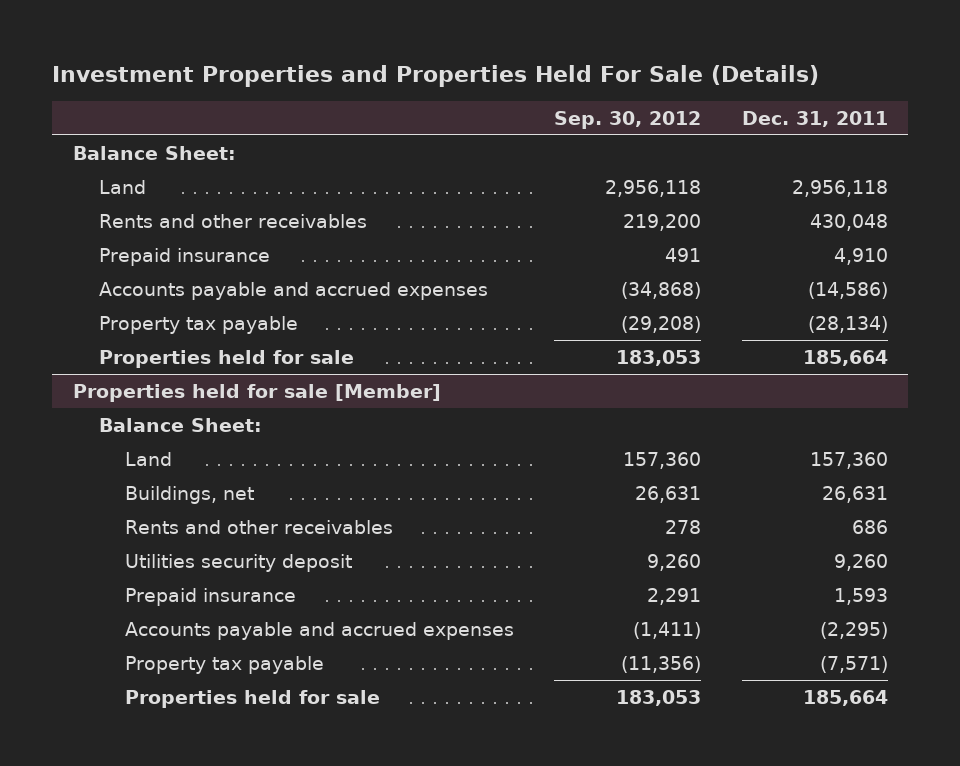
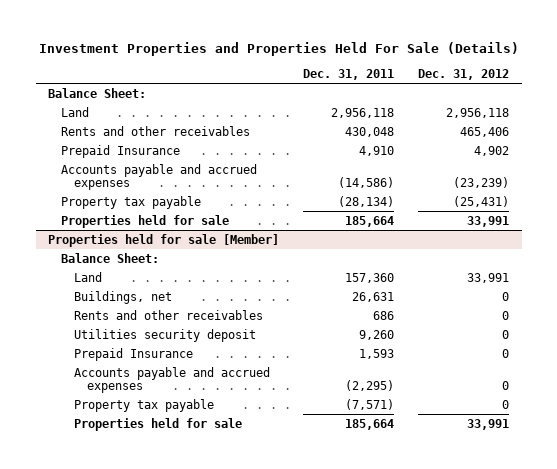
[554,110,702,129] Sep. 30, 2012 -> none
none -> [418,68,510,80] Dec. 31, 2012
[98,247,270,266] Prepaid insurance -> [60,144,180,158] Prepaid Insurance
[124,587,296,606] Prepaid insurance -> [73,347,193,361] Prepaid Insurance

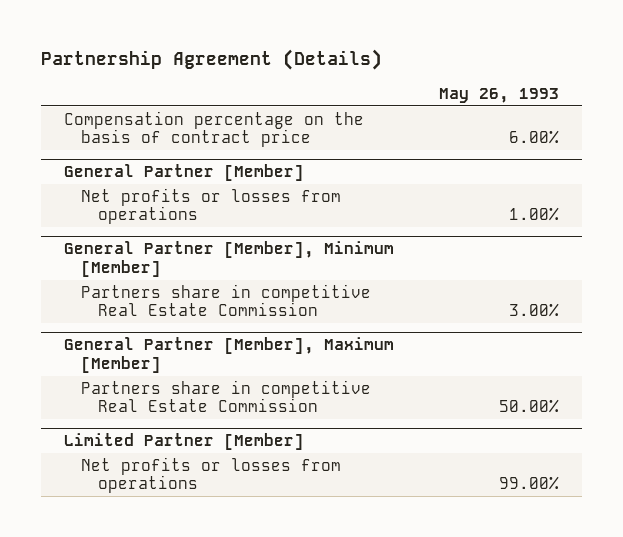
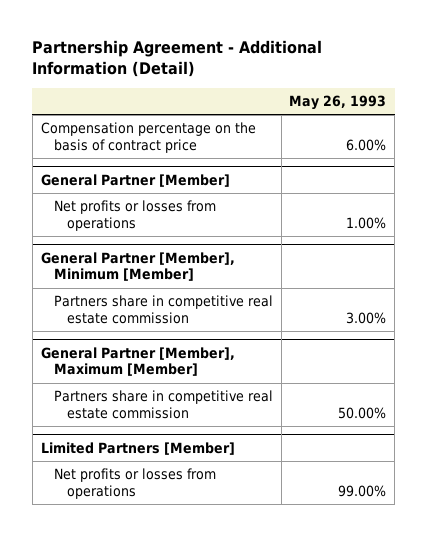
[41,49,383,71] Partnership Agreement (Details) -> [32,40,323,78] Partnership Agreement - Additional Information (Detail)
[80,283,371,317] Partners share in competitive Real Estate Commission -> [53,295,273,325] Partners share in competitive real estate commission
[80,379,371,413] Partners share in competitive Real Estate Commission -> [53,390,273,420] Partners share in competitive real estate commission
[63,433,304,451] Limited Partner [Member] -> [40,441,235,455] Limited Partners [Member]

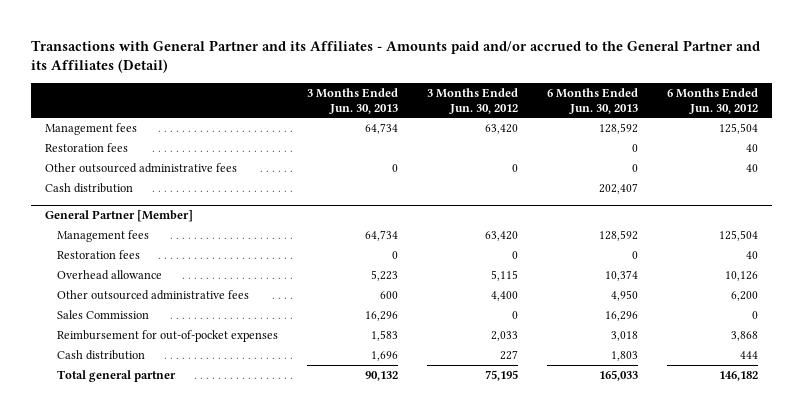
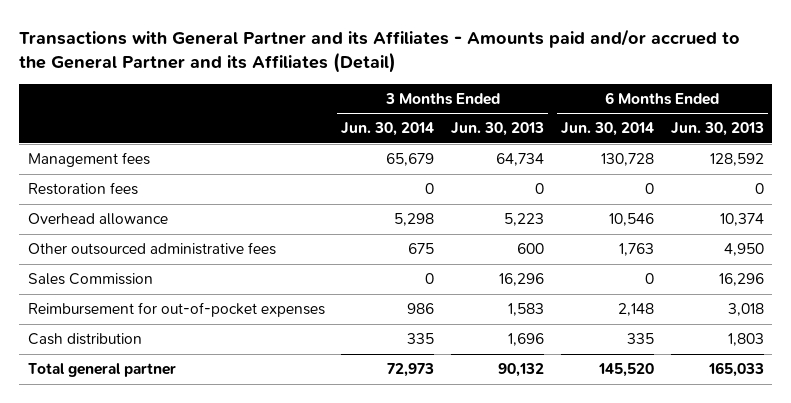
[426,88,518,114] 3 Months Ended Jun. 30, 2012 -> none
[666,88,758,114] 6 Months Ended Jun. 30, 2012 -> none
none -> [341,122,435,137] Jun. 30, 2014
none -> [560,122,654,137] Jun. 30, 2014
[45,142,129,152] Restoration fees -> none
[45,162,238,173] Other outsourced administrative fees -> none
[45,182,134,193] Cash distribution -> none
[45,210,194,223] General Partner [Member] -> none
[57,229,150,242] Management fees -> none

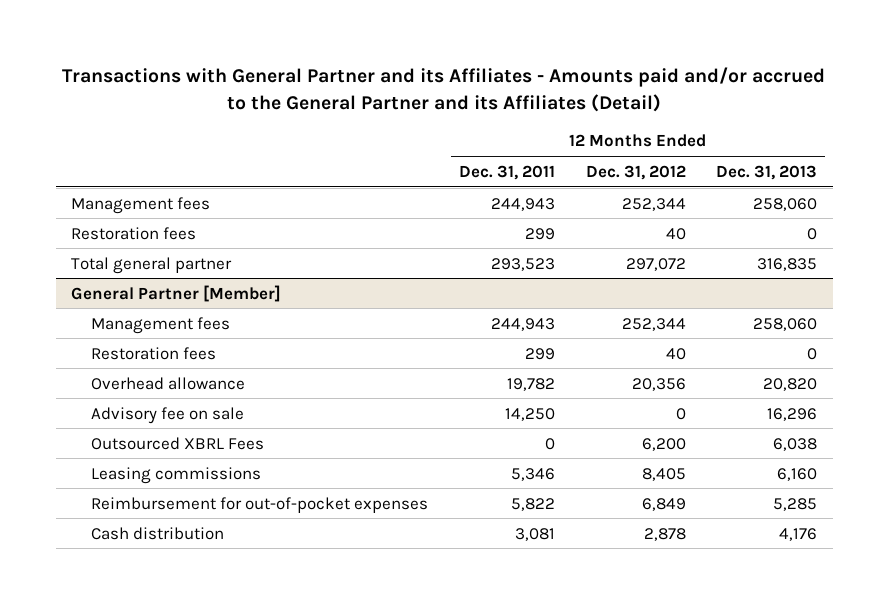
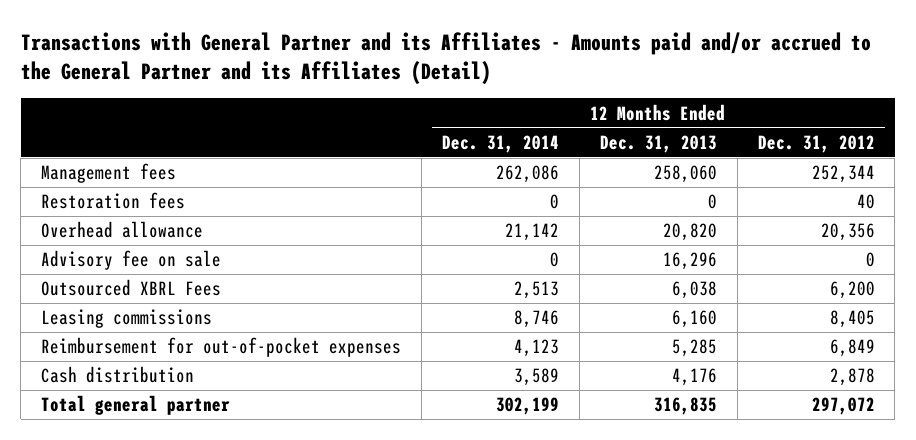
[458,164,555,180] Dec. 31, 2011 -> none
none -> [441,134,559,153] Dec. 31, 2014
[71,284,282,302] General Partner [Member] -> none
[90,316,230,334] Management fees -> none
[90,346,216,360] Restoration fees -> none
[71,256,233,274] Total general partner -> [41,395,231,416] Total general partner

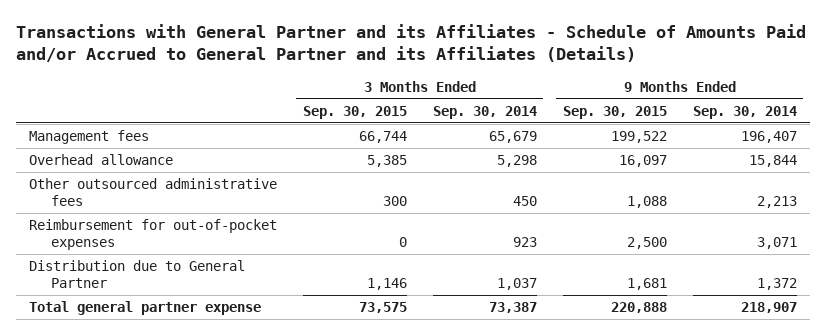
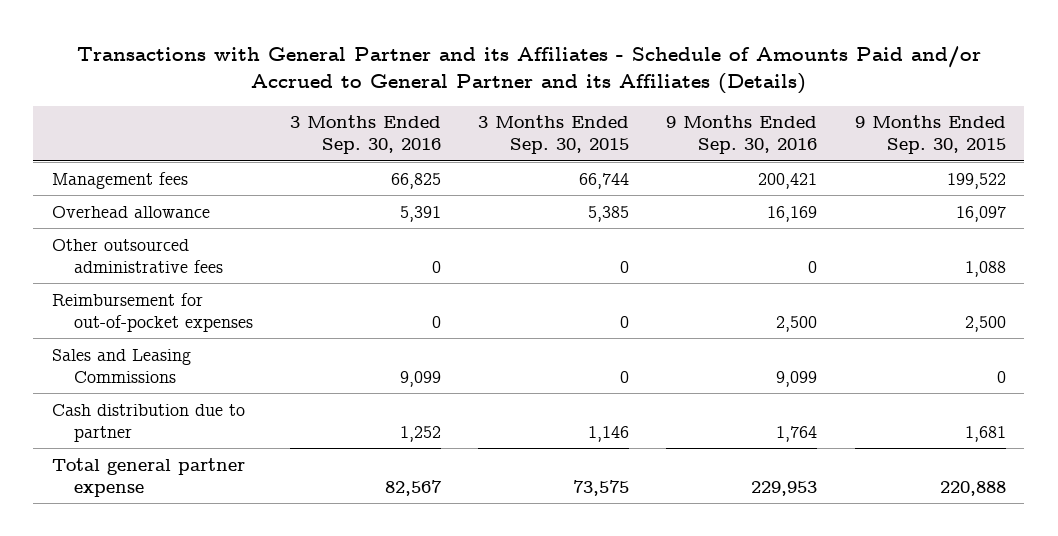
[432,105,537,119] Sep. 30, 2014 -> none
[692,105,797,119] Sep. 30, 2014 -> none
none -> [289,115,441,155] 3 Months Ended Sep. 30, 2016
none -> [666,115,818,155] 9 Months Ended Sep. 30, 2016
[382,195,407,206] 300 -> [620,260,630,273] 0
none -> [52,348,192,383] Sales and Leasing Commissions
[29,260,246,288] Distribution due to General Partner -> [52,403,246,442] Cash distribution due to partner

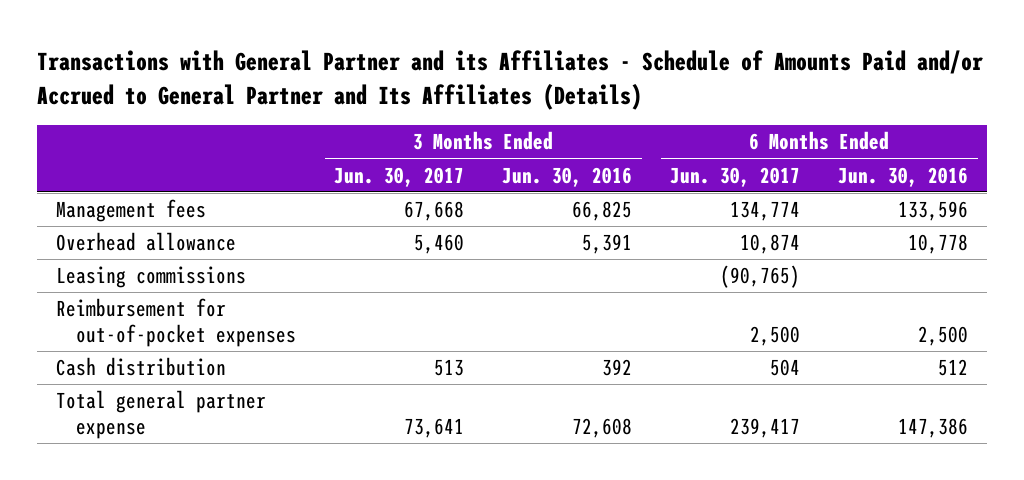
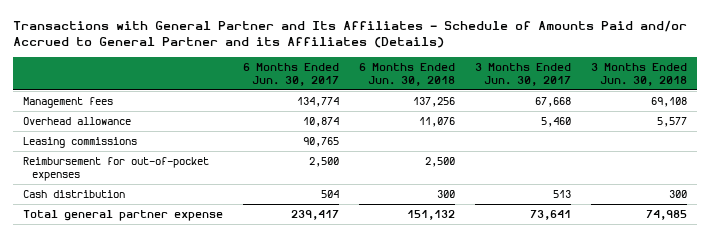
[37,50,984,110] Transactions with General Partner and its Affiliates - Schedule of Amounts Paid and/or Accrued to General Partner and Its Affiliates (Details) -> [13,19,688,49] Transactions with General Partner and Its Affiliates - Schedule of Amounts Paid and/or Accrued to General Partner and its Affiliates (Details)
[502,166,633,187] Jun. 30, 2016 -> none
[838,166,969,187] Jun. 30, 2016 -> none
none -> [359,62,456,86] 6 Months Ended Jun. 30, 2018
none -> [591,62,688,86] 3 Months Ended Jun. 30, 2018
[720,265,801,289] (90,765) -> [303,137,340,148] 90,765

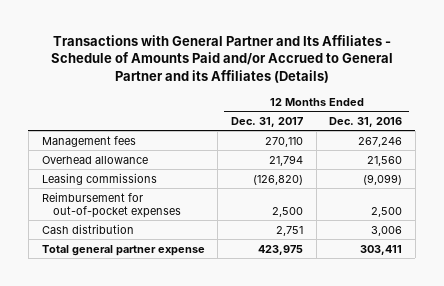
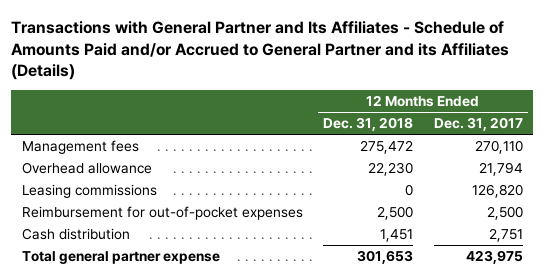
[329,116,403,127] Dec. 31, 2016 -> none
none -> [323,117,414,132] Dec. 31, 2018
[252,174,303,185] (126,820) -> [471,183,523,198] 126,820

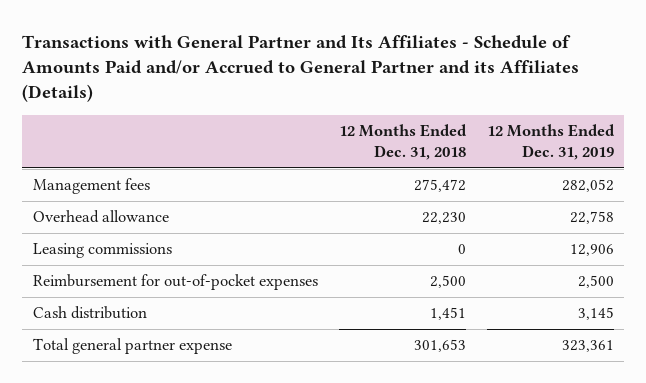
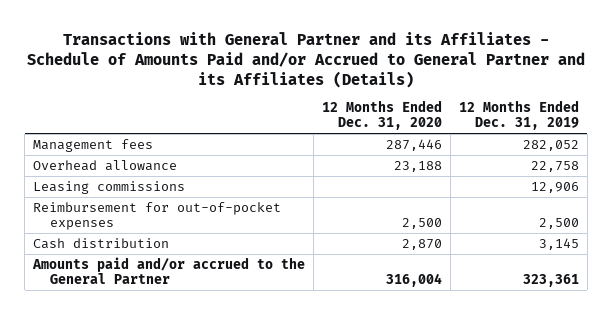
[22,34,580,103] Transactions with General Partner and Its Affiliates - Schedule of Amounts Paid and/or Accrued to General Partner and its Affiliates (Details) -> [27,31,586,88] Transactions with General Partner and its Affiliates - Schedule of Amounts Paid and/or Accrued to General Partner and its Affiliates (Details)
[338,123,467,161] 12 Months Ended Dec. 31, 2018 -> none
none -> [322,100,443,131] 12 Months Ended Dec. 31, 2020
[32,338,232,355] Total general partner expense -> [32,256,306,284] Amounts paid and/or accrued to the General Partner

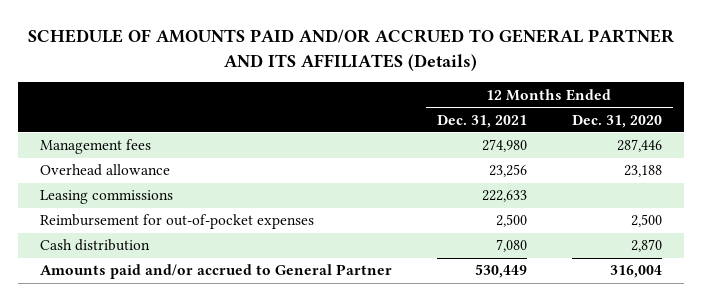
[27,31,586,88] Transactions with General Partner and its Affiliates - Schedule of Amounts Paid and/or Accrued to General Partner and its Affiliates (Details) -> [28,29,675,71] SCHEDULE OF AMOUNTS PAID AND/OR ACCRUED TO GENERAL PARTNER AND ITS AFFILIATES (Details)
[459,100,580,131] 12 Months Ended Dec. 31, 2019 -> none
none -> [437,114,528,128] Dec. 31, 2021
[32,256,306,284] Amounts paid and/or accrued to the General Partner -> [40,264,393,280] Amounts paid and/or accrued to General Partner

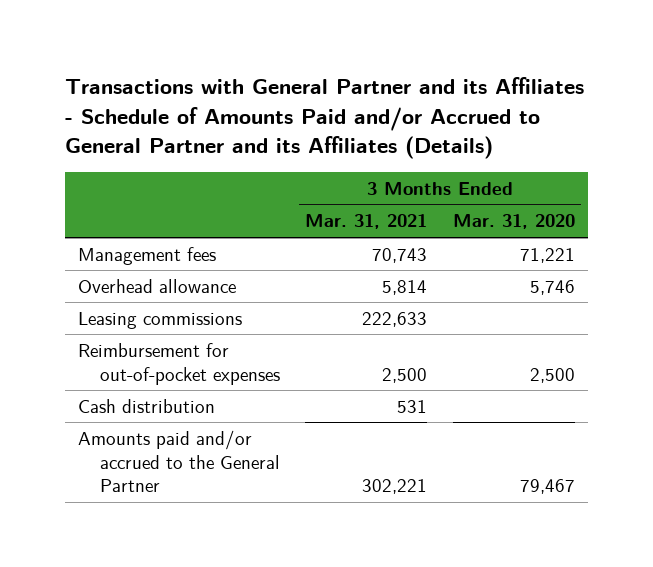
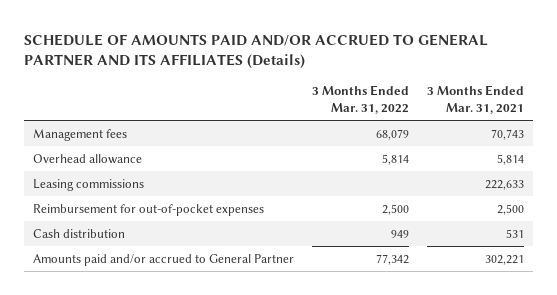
[65,77,585,160] Transactions with General Partner and its Affiliates - Schedule of Amounts Paid and/or Accrued to General Partner and its Affiliates (Details) -> [24,33,489,70] SCHEDULE OF AMOUNTS PAID AND/OR ACCRUED TO GENERAL PARTNER AND ITS AFFILIATES (Details)
[452,214,575,230] Mar. 31, 2020 -> none
none -> [312,85,410,115] 3 Months Ended Mar. 31, 2022
[77,429,280,493] Amounts paid and/or accrued to the General Partner -> [33,253,295,266] Amounts paid and/or accrued to General Partner

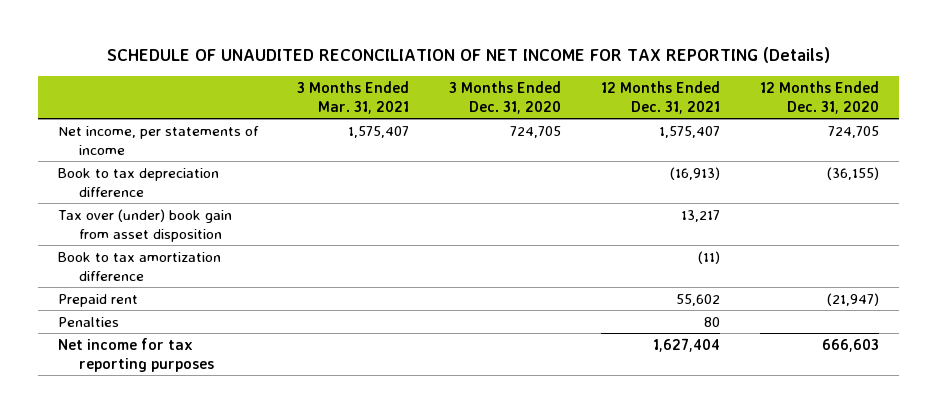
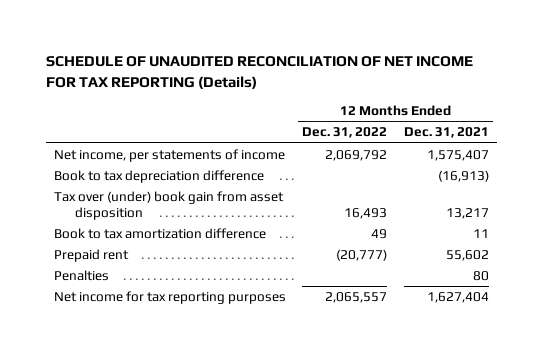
[297,80,410,114] 3 Months Ended Mar. 31, 2021 -> none
[449,80,562,114] 3 Months Ended Dec. 31, 2020 -> none
[759,80,879,114] 12 Months Ended Dec. 31, 2020 -> none
none -> [302,127,388,139] Dec. 31, 2022
[698,250,721,264] (11) -> [472,228,489,238] 11

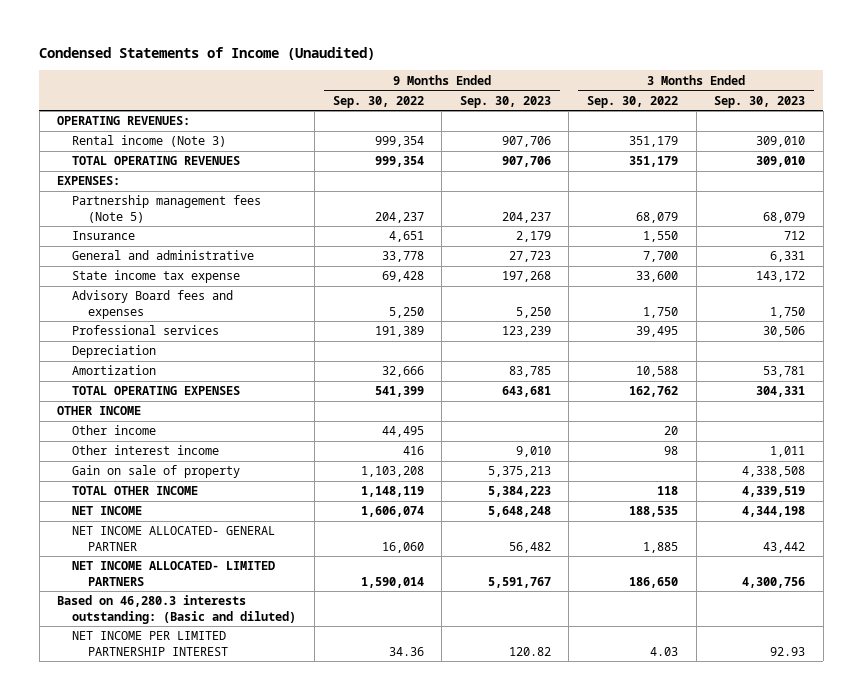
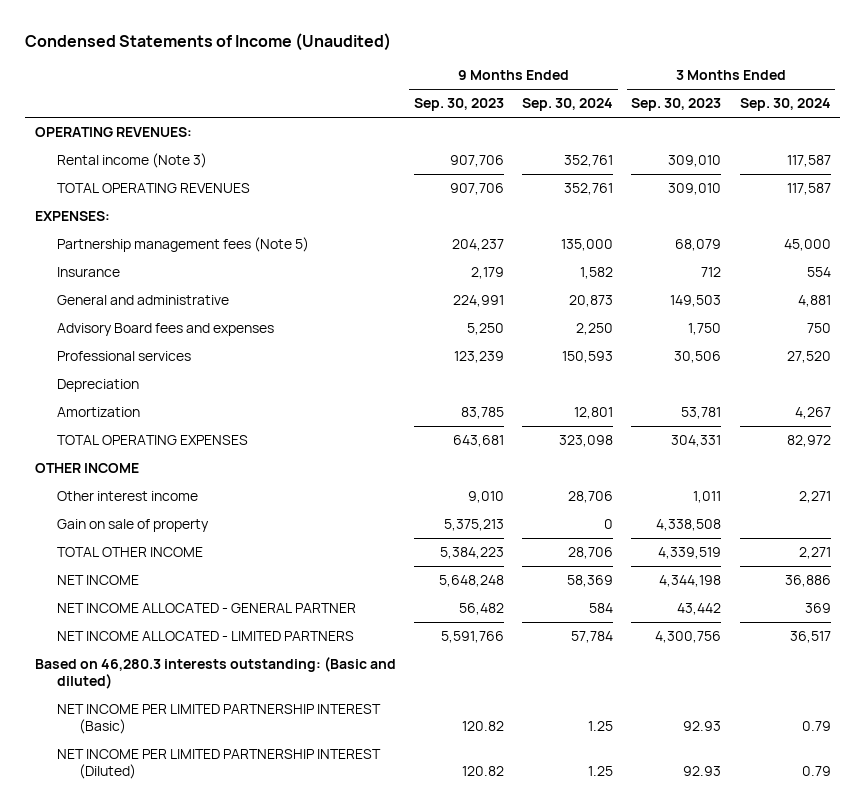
[332,95,424,108] Sep. 30, 2022 -> none
[587,95,679,108] Sep. 30, 2022 -> none
none -> [522,98,614,112] Sep. 30, 2024
none -> [739,98,831,112] Sep. 30, 2024
[72,270,241,284] State income tax expense -> none
[508,251,551,263] 27,723 -> [452,295,504,308] 224,991
[770,251,806,263] 6,331 -> [670,295,722,308] 149,503
[72,425,157,436] Other income -> none
[72,526,276,551] NET INCOME ALLOCATED- GENERAL PARTNER -> [56,603,356,614] NET INCOME ALLOCATED - GENERAL PARTNER
[72,561,276,586] NET INCOME ALLOCATED- LIMITED PARTNERS -> [56,631,354,642] NET INCOME ALLOCATED - LIMITED PARTNERS
[487,576,551,588] 5,591,767 -> [440,631,504,644] 5,591,766
[72,631,228,656] NET INCOME PER LIMITED PARTNERSHIP INTEREST -> [56,704,381,735] NET INCOME PER LIMITED PARTNERSHIP INTEREST (Basic)
none -> [56,749,381,780] NET INCOME PER LIMITED PARTNERSHIP INTEREST (Diluted)

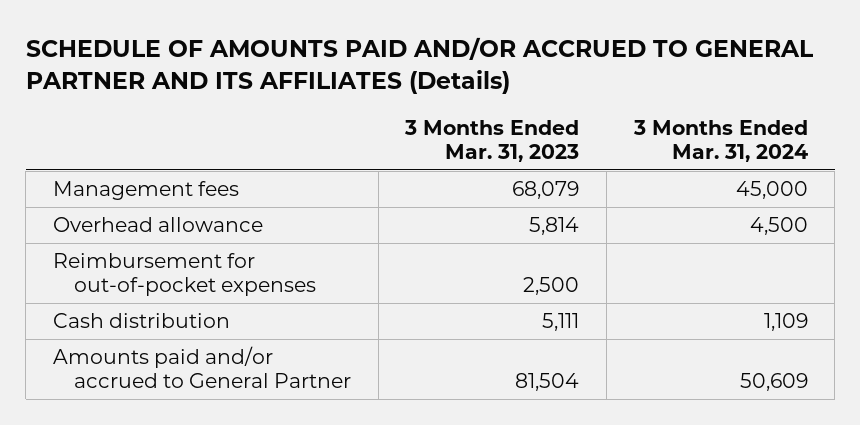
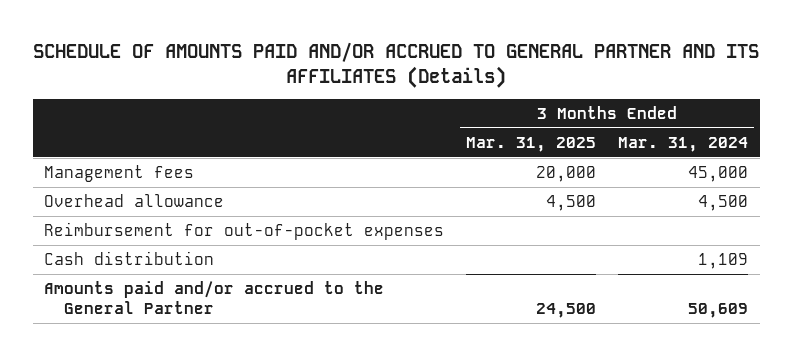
[404,120,580,163] 3 Months Ended Mar. 31, 2023 -> none
none -> [466,136,597,152] Mar. 31, 2025
[52,346,352,389] Amounts paid and/or accrued to General Partner -> [43,281,384,314] Amounts paid and/or accrued to the General Partner

